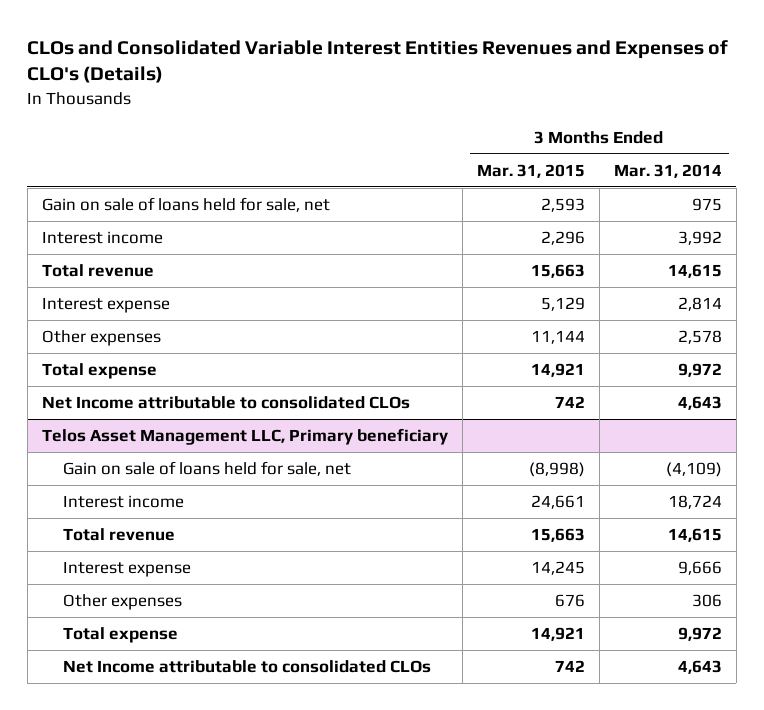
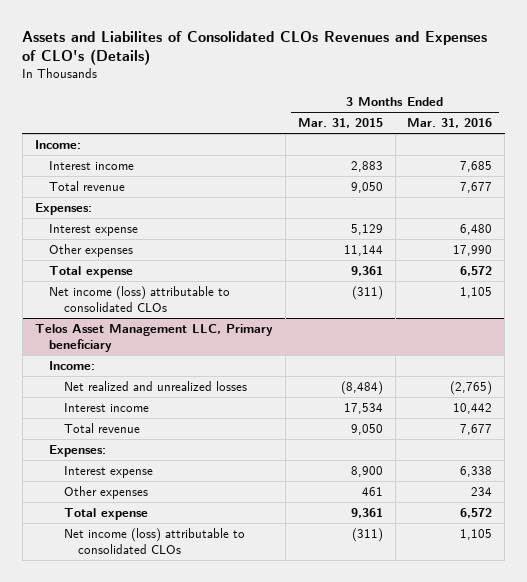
[27,39,729,84] CLOs and Consolidated Variable Interest Entities Revenues and Expenses of CLO's (Details) -> [22,30,488,66] Assets and Liabilites of Consolidated CLOs Revenues and Expenses of CLO's (Details)
[613,163,722,178] Mar. 31, 2014 -> none
none -> [407,118,493,129] Mar. 31, 2016
[41,197,330,213] Gain on sale of loans held for sale, net -> none
none -> [34,140,81,150] Income:
[540,231,585,246] 2,296 -> [350,161,383,173] 2,883
[530,264,585,279] 15,663 -> [350,182,383,194] 9,050
none -> [34,203,92,216] Expenses:
[530,363,585,378] 14,921 -> [350,266,383,277] 9,361
[41,396,410,410] Net Income attributable to consolidated CLOs -> [49,286,231,312] Net income (loss) attributable to consolidated CLOs
[554,396,585,409] 742 -> [351,286,383,301] (311)
[62,461,351,477] Gain on sale of loans held for sale, net -> none
none -> [49,361,96,371] Income:
none -> [63,381,247,392] Net realized and unrealized losses
[530,495,585,510] 24,661 -> [343,403,383,415] 17,534
[530,528,585,543] 15,663 -> [350,424,383,436] 9,050
none -> [49,445,107,458] Expenses:
[530,561,585,576] 14,245 -> [350,466,383,478] 8,900
[554,594,585,608] 676 -> [361,487,383,497] 461
[530,627,585,642] 14,921 -> [350,508,383,519] 9,361
[62,660,431,674] Net Income attributable to consolidated CLOs -> [63,528,245,554] Net income (loss) attributable to consolidated CLOs
[554,660,585,673] 742 -> [351,528,383,543] (311)

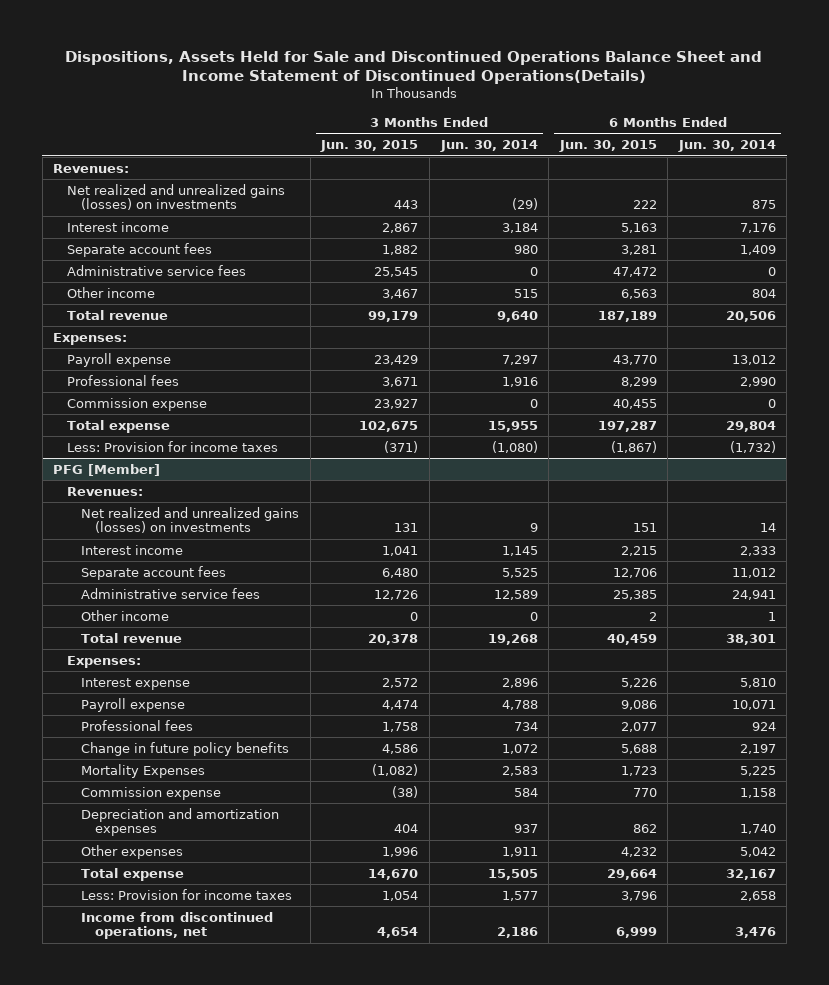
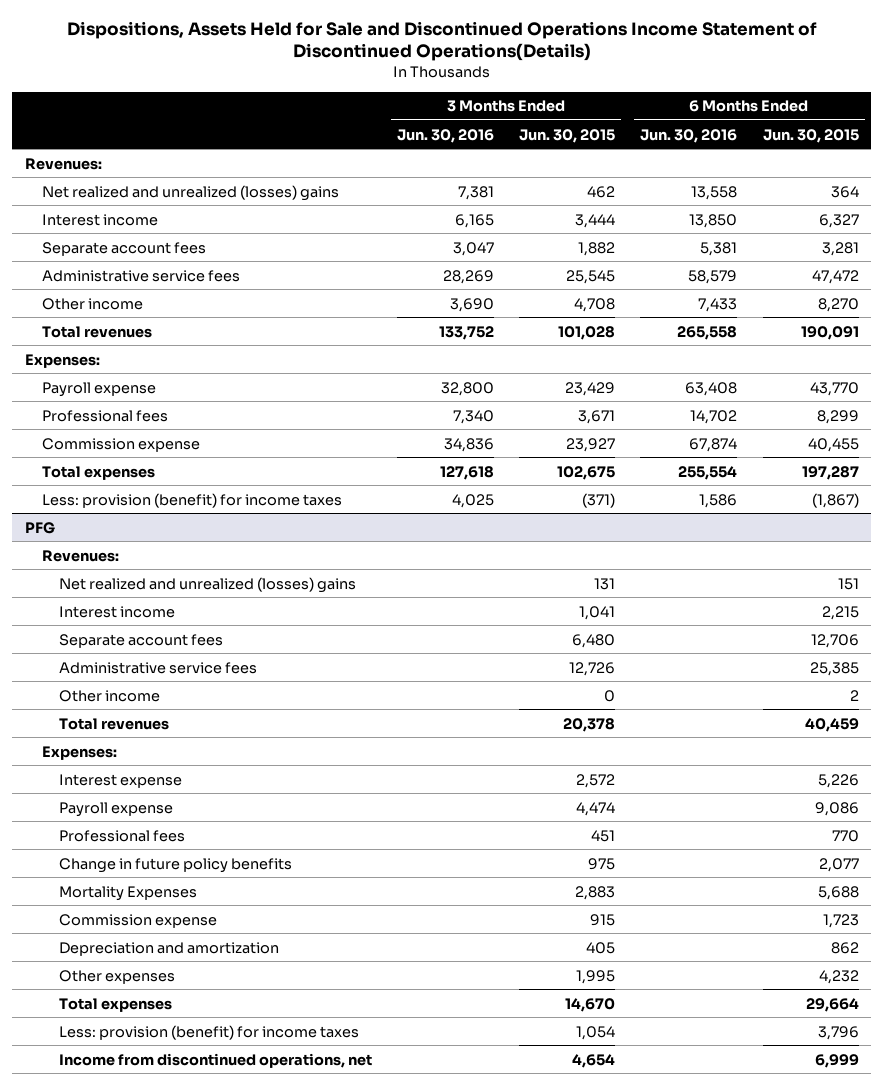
[65,50,763,85] Dispositions, Assets Held for Sale and Discontinued Operations Balance Sheet and Income Statement of Discontinued Operations(Details) -> [66,20,817,62] Dispositions, Assets Held for Sale and Discontinued Operations Income Statement of Discontinued Operations(Details)
[439,140,538,153] Jun. 30, 2014 -> none
[677,140,776,153] Jun. 30, 2014 -> none
none -> [397,128,495,143] Jun. 30, 2016
none -> [640,128,738,143] Jun. 30, 2016
[67,183,286,211] Net realized and unrealized gains (losses) on investments -> [41,184,339,201] Net realized and unrealized (losses) gains
[394,200,419,210] 443 -> [587,185,616,198] 462
[632,200,657,210] 222 -> [830,185,859,198] 364
[382,222,419,233] 2,867 -> [575,213,616,228] 3,444
[620,222,657,233] 5,163 -> [818,213,859,228] 6,327
[382,288,419,299] 3,467 -> [574,297,616,312] 4,708
[620,288,657,299] 6,563 -> [817,297,859,312] 8,270
[67,309,169,320] Total revenue -> [41,325,152,338] Total revenues
[368,310,419,322] 99,179 -> [558,325,616,340] 101,028
[597,310,657,322] 187,189 -> [800,325,859,340] 190,091
[67,419,171,433] Total expense -> [41,465,155,480] Total expenses
[67,440,279,452] Less: Provision for income taxes -> [41,492,342,508] Less: provision (benefit) for income taxes
[53,463,161,476] PFG [Member] -> [24,521,55,534] PFG
[81,506,300,534] Net realized and unrealized gains (losses) on investments -> [58,576,356,593] Net realized and unrealized (losses) gains
[81,632,183,643] Total revenue -> [58,717,169,730] Total revenues
[382,721,419,732] 1,758 -> [591,829,616,842] 451
[620,721,657,732] 2,077 -> [831,829,859,842] 770
[382,743,419,754] 4,586 -> [588,857,616,870] 975
[620,743,657,754] 5,688 -> [818,857,859,872] 2,077
[372,763,419,776] (1,082) -> [575,885,616,900] 2,883
[620,765,657,776] 1,723 -> [817,885,859,900] 5,688
[392,785,419,798] (38) -> [590,913,616,926] 915
[632,787,657,797] 770 -> [822,913,859,928] 1,723
[81,807,280,837] Depreciation and amortization expenses -> [58,941,279,956] Depreciation and amortization
[394,824,419,834] 404 -> [586,941,616,954] 405
[382,846,419,857] 1,996 -> [576,969,616,984] 1,995
[81,867,185,881] Total expense -> [58,997,172,1012] Total expenses
[81,888,293,900] Less: Provision for income taxes -> [58,1024,359,1040] Less: provision (benefit) for income taxes

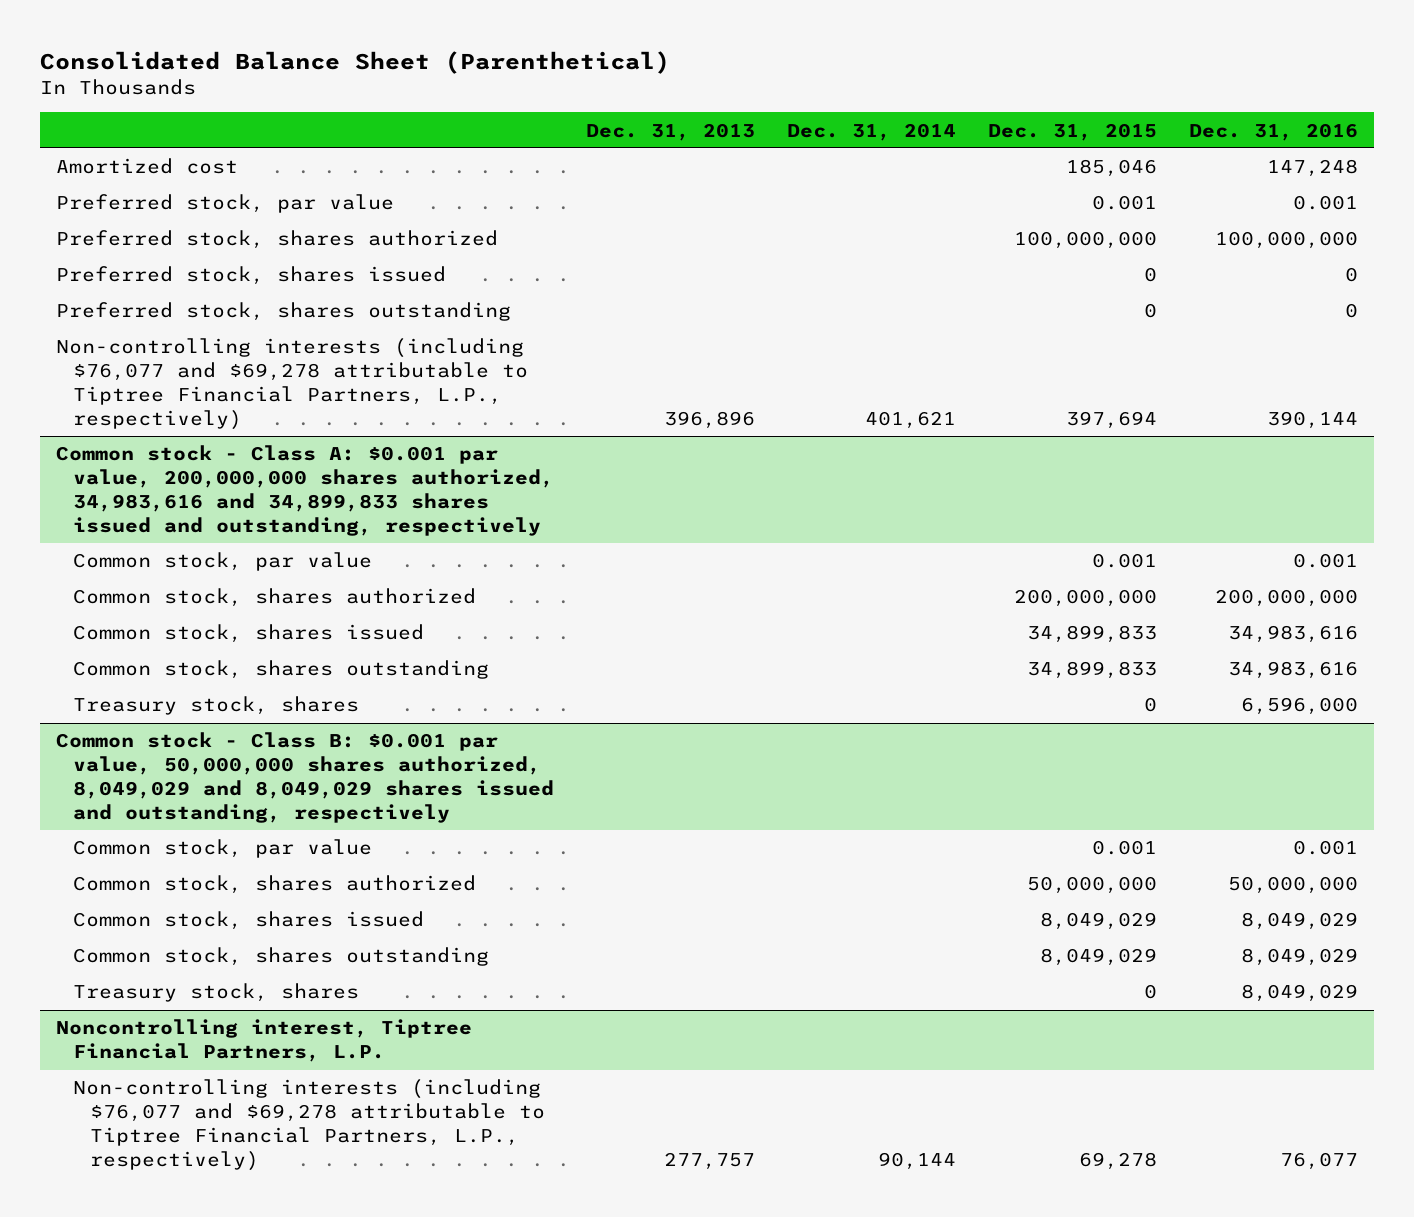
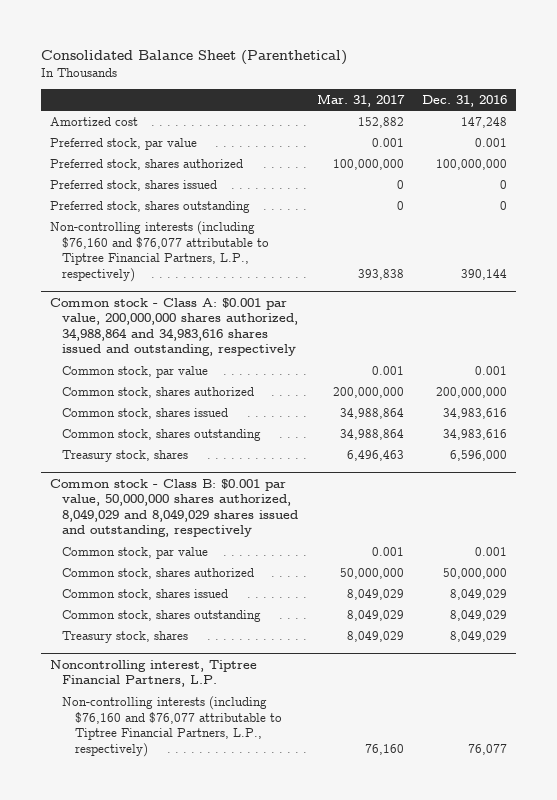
[586,122,756,141] Dec. 31, 2013 -> none
[787,122,957,141] Dec. 31, 2014 -> none
[988,122,1158,141] Dec. 31, 2015 -> none
none -> [316,94,405,108] Mar. 31, 2017
[56,338,529,430] Non-controlling interests (including $76,077 and $69,278 attributable to Tiptree Financial Partners, L.P., respectively) -> [50,220,270,282] Non-controlling interests (including $76,160 and $76,077 attributable to Tiptree Financial Partners, L.P., respectively)
[56,445,555,536] Common stock - Class A: $0.001 par value, 200,000,000 shares authorized, 34,983,616 and 34,899,833 shares issued and outstanding, respectively -> [50,297,299,357] Common stock - Class A: $0.001 par value, 200,000,000 shares authorized, 34,988,864 and 34,983,616 shares issued and outstanding, respectively
[73,1079,546,1171] Non-controlling interests (including $76,077 and $69,278 attributable to Tiptree Financial Partners, L.P., respectively) -> [62,695,282,757] Non-controlling interests (including $76,160 and $76,077 attributable to Tiptree Financial Partners, L.P., respectively)

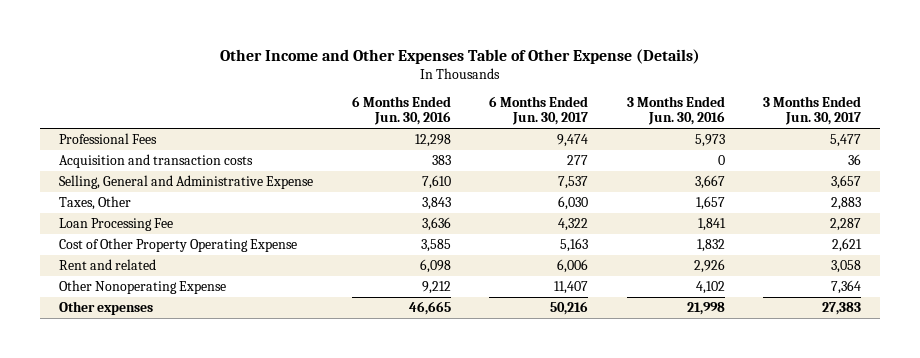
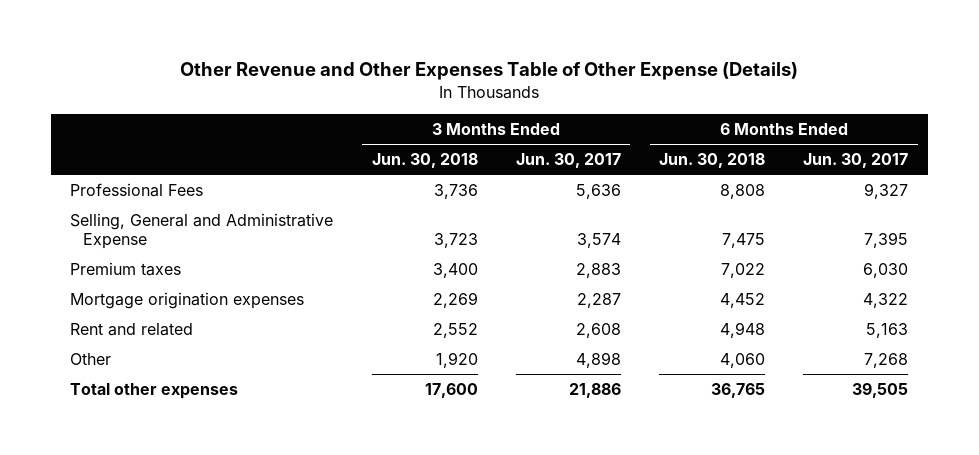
[220,48,701,64] Other Income and Other Expenses Table of Other Expense (Details) -> [180,62,799,81] Other Revenue and Other Expenses Table of Other Expense (Details)
[351,95,451,126] 6 Months Ended Jun. 30, 2016 -> none
[626,95,725,126] 3 Months Ended Jun. 30, 2016 -> none
none -> [371,153,478,169] Jun. 30, 2018
none -> [659,153,766,169] Jun. 30, 2018
[59,154,254,169] Acquisition and transaction costs -> none
[59,238,298,253] Cost of Other Property Operating Expense -> none
[557,134,589,148] 9,474 -> [864,182,909,199] 9,327
[829,134,861,148] 5,477 -> [575,183,621,199] 5,636
[558,176,589,190] 7,537 -> [864,231,909,248] 7,395
[830,175,861,190] 3,657 -> [576,232,621,248] 3,574
[59,196,132,211] Taxes, Other -> [70,261,182,276] Premium taxes
[59,218,174,232] Loan Processing Fee -> [70,291,305,309] Mortgage origination expenses
[557,259,589,274] 6,006 -> [866,322,909,338] 5,163
[830,260,861,274] 3,058 -> [575,322,621,338] 2,608
[59,280,227,295] Other Nonoperating Expense -> [70,352,112,365] Other
[554,281,589,295] 11,407 -> [864,352,909,368] 7,268
[830,280,861,295] 7,364 -> [575,351,621,368] 4,898
[59,301,154,316] Other expenses -> [70,382,239,399] Total other expenses
[550,301,589,316] 50,216 -> [852,381,909,398] 39,505
[821,302,861,316] 27,383 -> [568,382,621,398] 21,886

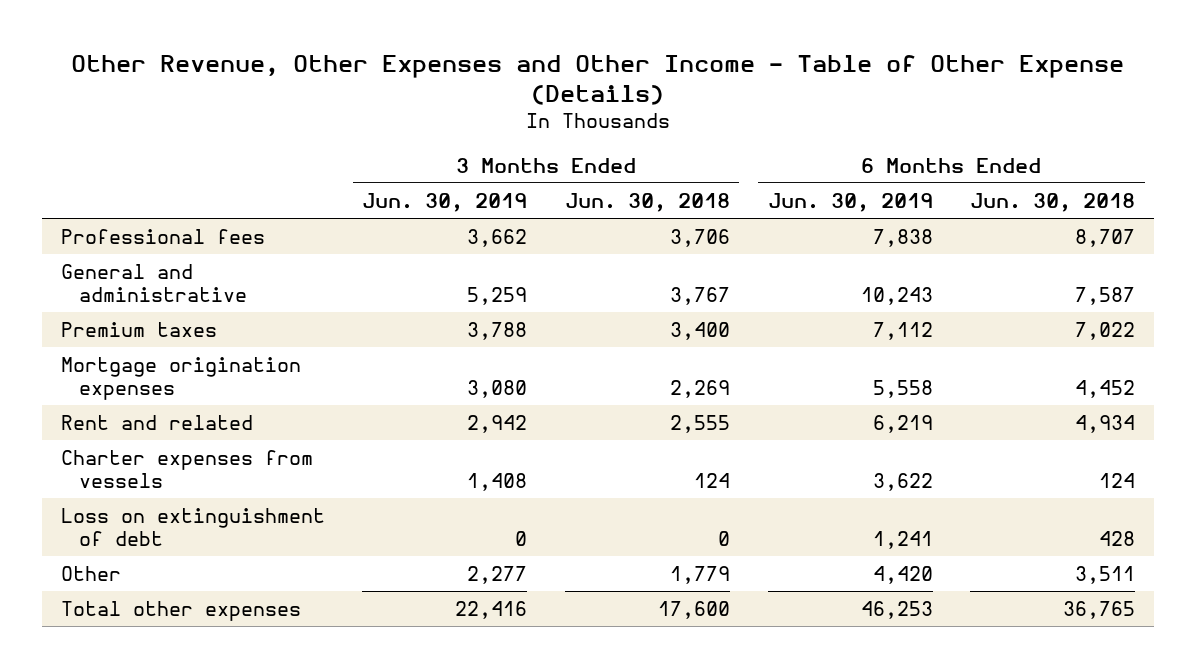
[180,62,799,81] Other Revenue and Other Expenses Table of Other Expense (Details) -> [71,55,1125,106] Other Revenue, Other Expenses and Other Income - Table of Other Expense (Details)
[515,153,621,169] Jun. 30, 2017 -> none
[803,153,909,169] Jun. 30, 2017 -> none
none -> [362,192,528,212] Jun. 30, 2019
none -> [767,192,933,212] Jun. 30, 2019
[70,182,204,197] Professional Fees -> [60,228,265,244] Professional fees
[433,183,478,199] 3,736 -> [670,228,731,247] 3,706
[720,183,766,199] 8,808 -> [1075,228,1136,247] 8,707
[70,212,334,249] Selling, General and Administrative Expense -> [60,263,247,303] General and administrative
[433,232,478,248] 3,723 -> [670,287,731,306] 3,767
[722,232,766,248] 7,475 -> [1075,287,1136,306] 7,587
[432,322,478,338] 2,552 -> [670,414,731,433] 2,555
[720,321,766,338] 4,948 -> [1075,414,1136,433] 4,934
none -> [60,449,313,489] Charter expenses from vessels
none -> [60,507,325,547] Loss on extinguishment of debt
[435,351,478,368] 1,920 -> [670,565,731,584] 1,779
[720,352,766,368] 4,060 -> [1075,565,1136,584] 3,511

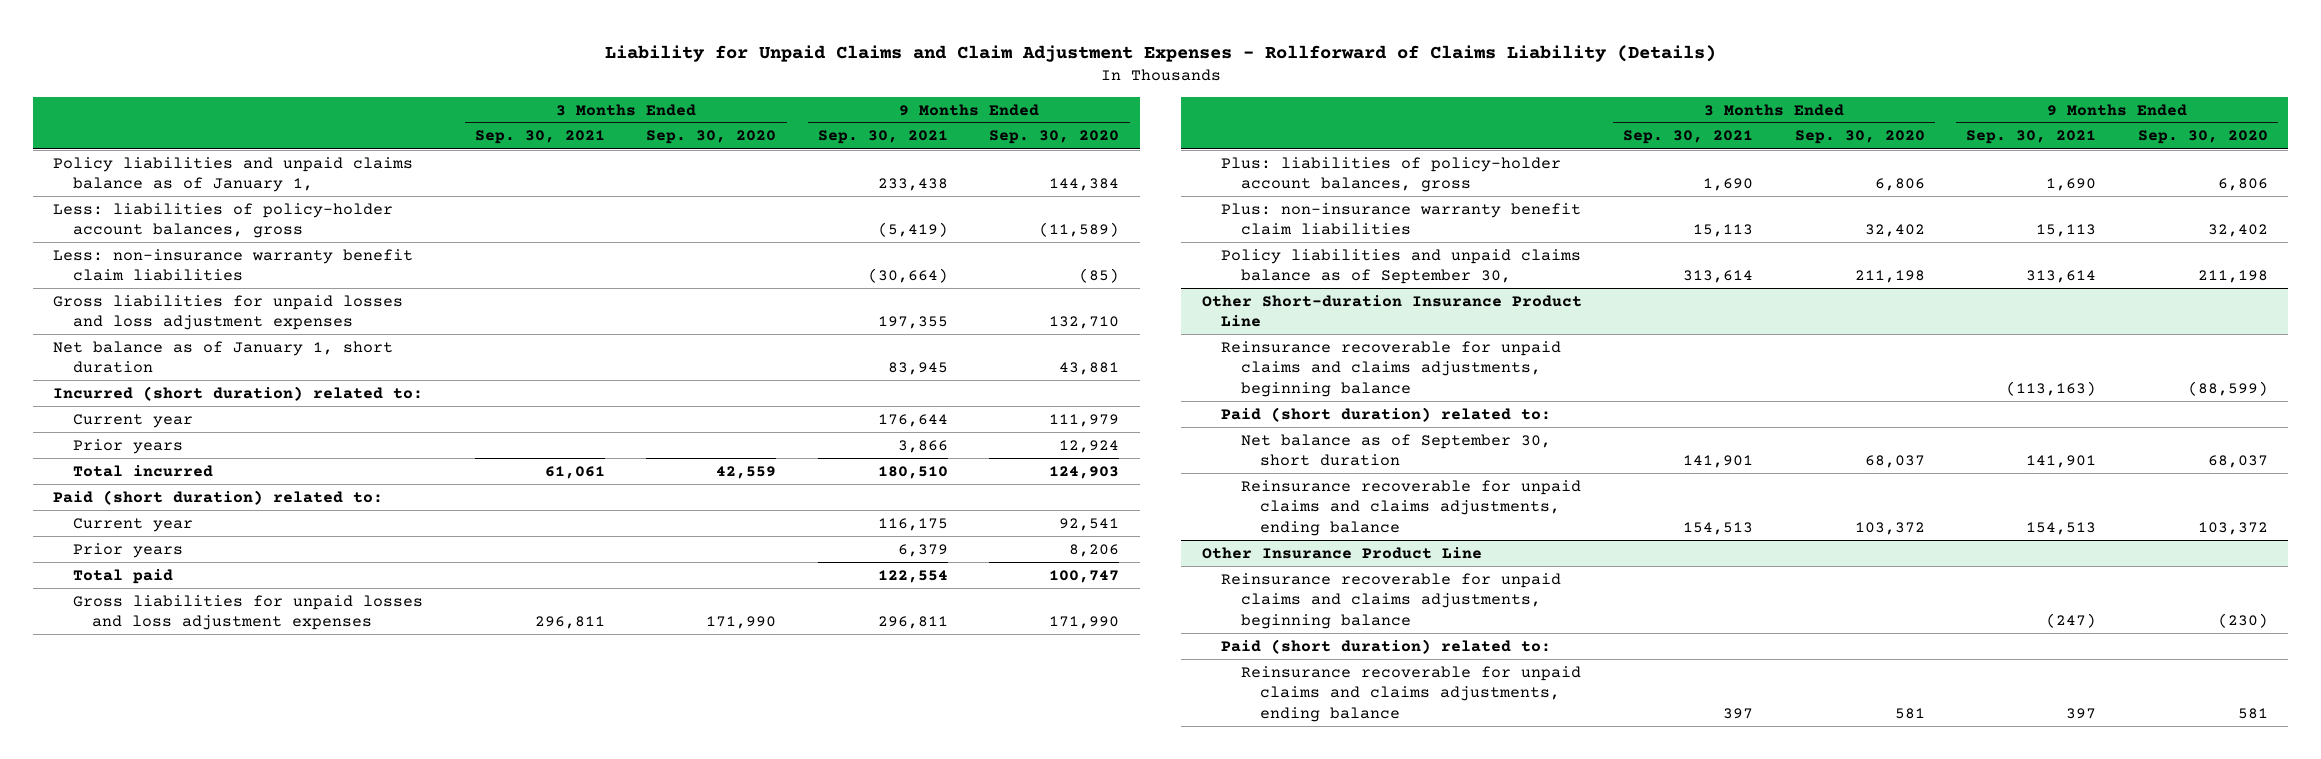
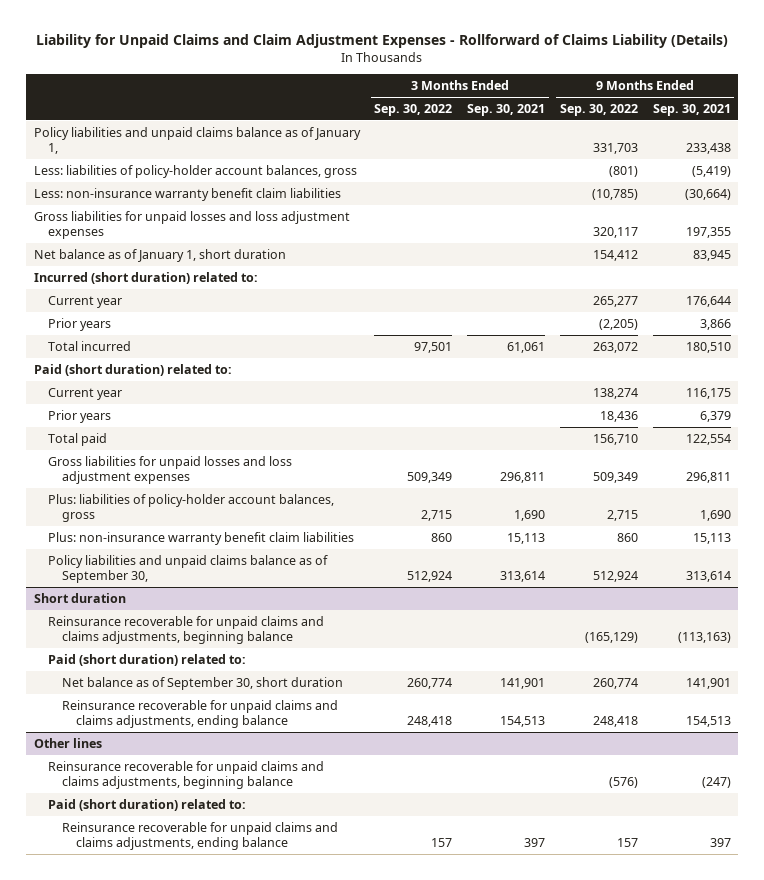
[646,130,777,145] Sep. 30, 2020 -> none
[989,130,1120,145] Sep. 30, 2020 -> none
none -> [374,103,453,116] Sep. 30, 2022
none -> [559,103,638,116] Sep. 30, 2022
[1201,294,1582,328] Other Short-duration Insurance Product Line -> [33,592,126,603] Short duration
[1201,546,1482,559] Other Insurance Product Line -> [33,737,102,748] Other lines

